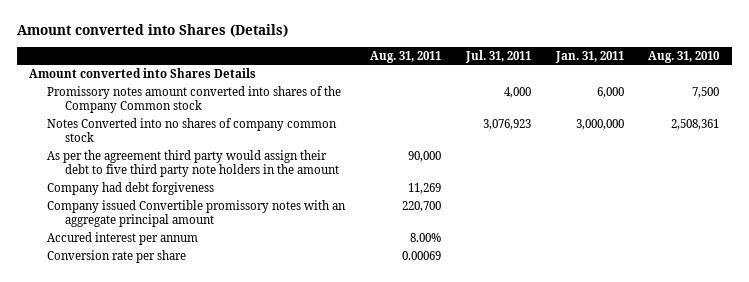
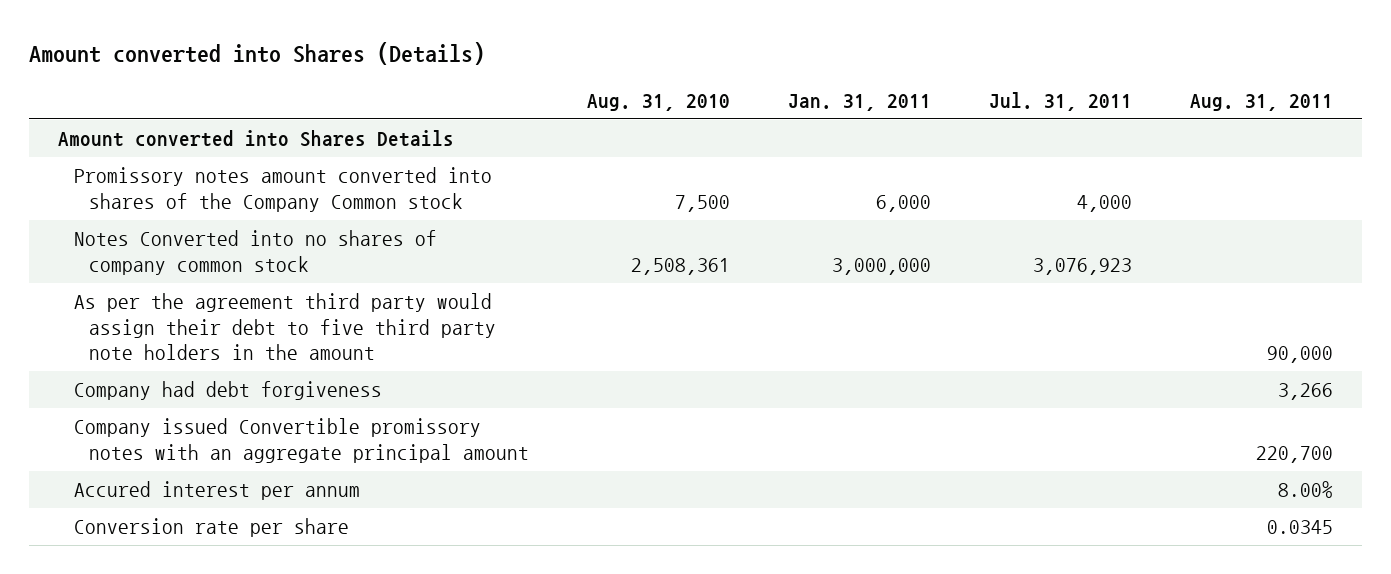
[408,183,442,195] 11,269 -> [1277,383,1333,401] 3,266
[402,251,442,261] 0.00069 -> [1266,520,1333,535] 0.0345

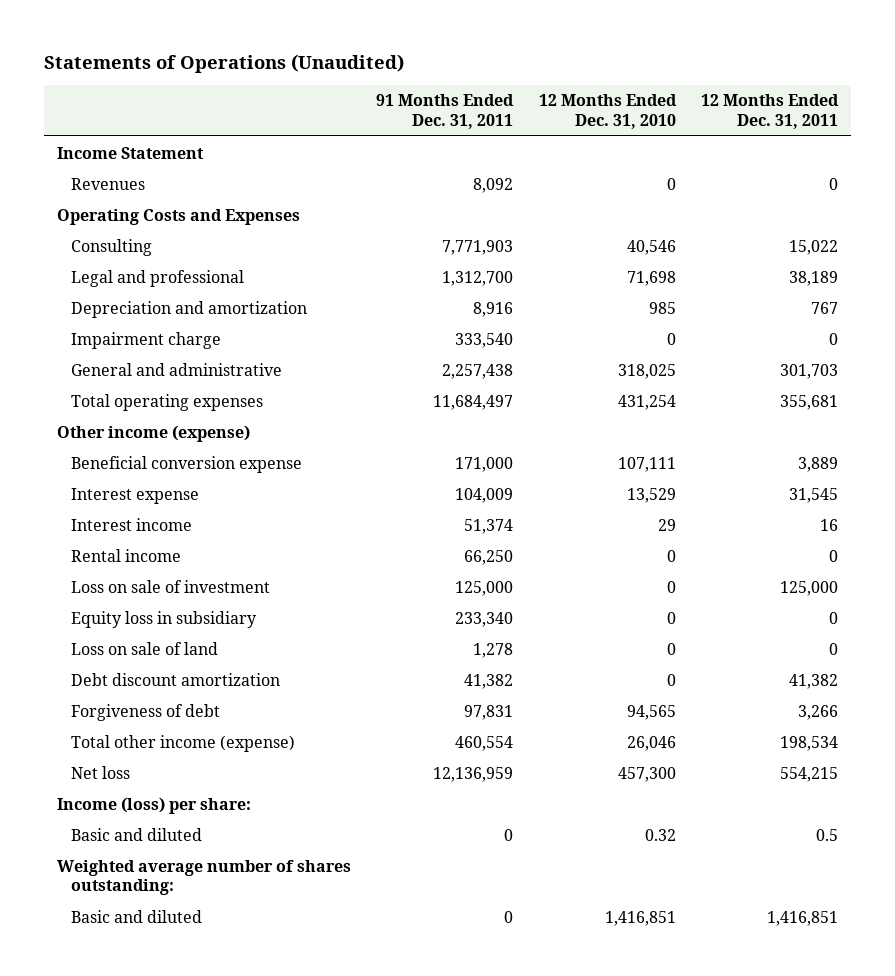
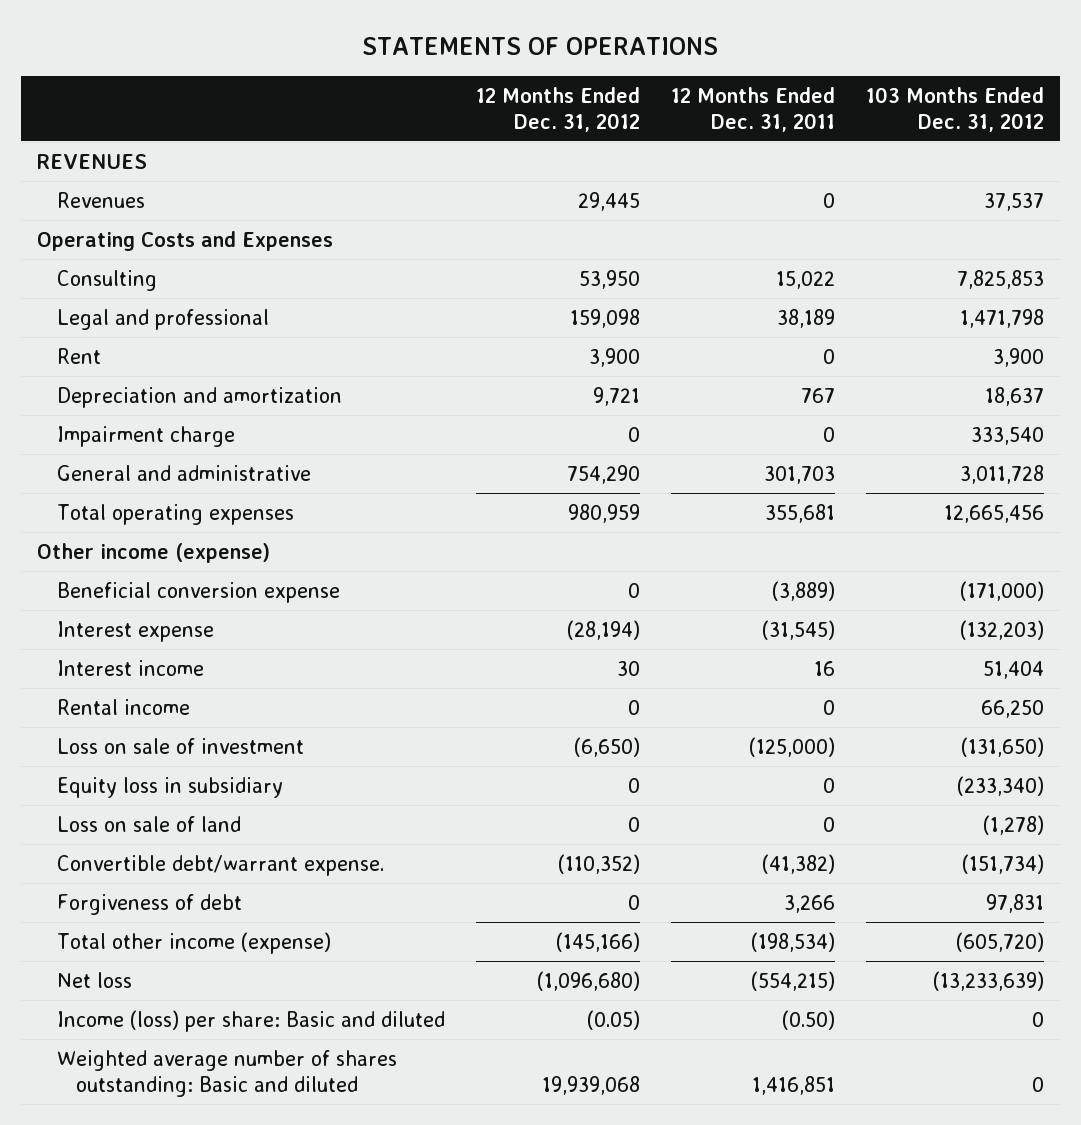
[43,53,404,73] Statements of Operations (Unaudited) -> [362,36,719,55] STATEMENTS OF OPERATIONS
[376,94,515,129] 91 Months Ended Dec. 31, 2011 -> none
[538,94,677,129] 12 Months Ended Dec. 31, 2010 -> none
none -> [475,86,640,132] 12 Months Ended Dec. 31, 2012
none -> [866,86,1045,132] 103 Months Ended Dec. 31, 2012
[56,146,204,159] Income Statement -> none
none -> [36,153,147,169] REVENUES
none -> [56,347,101,364] Rent
[798,456,839,472] 3,889 -> [771,580,835,601] (3,889)
[789,487,839,503] 31,545 -> [761,619,835,640] (31,545)
[780,580,839,596] 125,000 -> [748,736,835,757] (125,000)
[71,672,281,686] Debt discount amortization -> none
none -> [56,854,384,876] Convertible debt/warrant expense.
[56,796,251,814] Income (loss) per share: -> none
[56,859,351,896] Weighted average number of shares outstanding: -> none
[780,735,839,751] 198,534 -> [750,931,835,952] (198,534)
[780,766,839,782] 554,215 -> [750,970,835,991] (554,215)
[71,827,203,841] Basic and diluted -> [56,1009,445,1032] Income (loss) per share: Basic and diluted
[816,828,839,841] 0.5 -> [781,1009,835,1030] (0.50)
[71,909,203,923] Basic and diluted -> [56,1049,397,1097] Weighted average number of shares outstanding: Basic and diluted

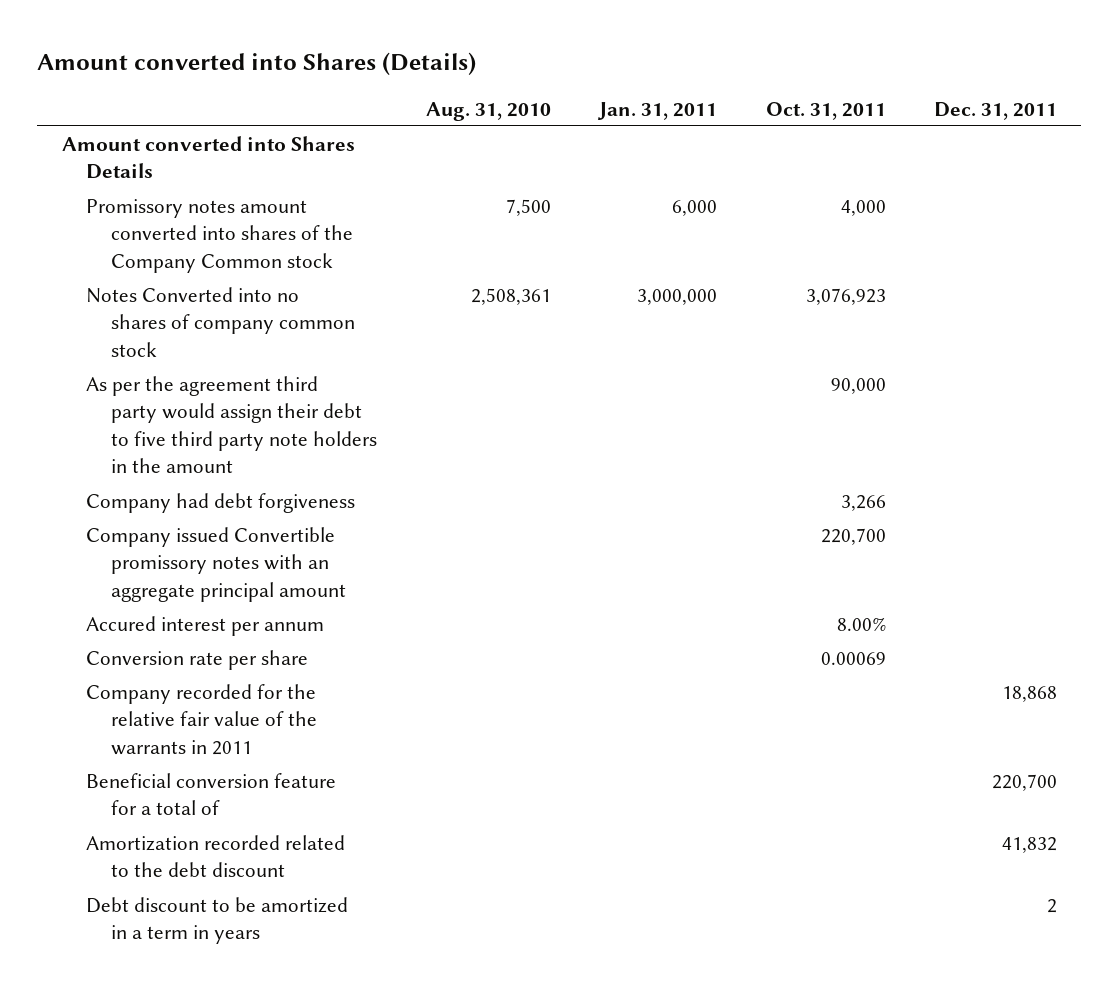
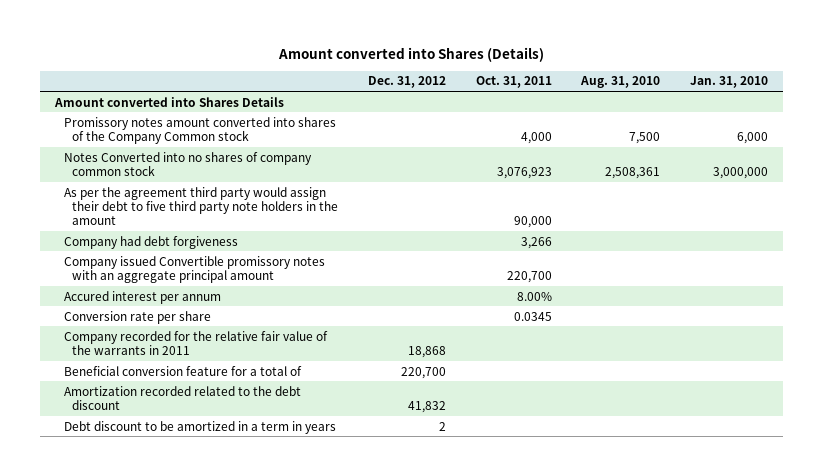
[597,101,718,120] Jan. 31, 2011 -> none
[934,101,1058,120] Dec. 31, 2011 -> none
none -> [367,76,446,89] Dec. 31, 2012
none -> [690,76,769,89] Jan. 31, 2010
[820,652,886,666] 0.00069 -> [513,311,552,321] 0.0345

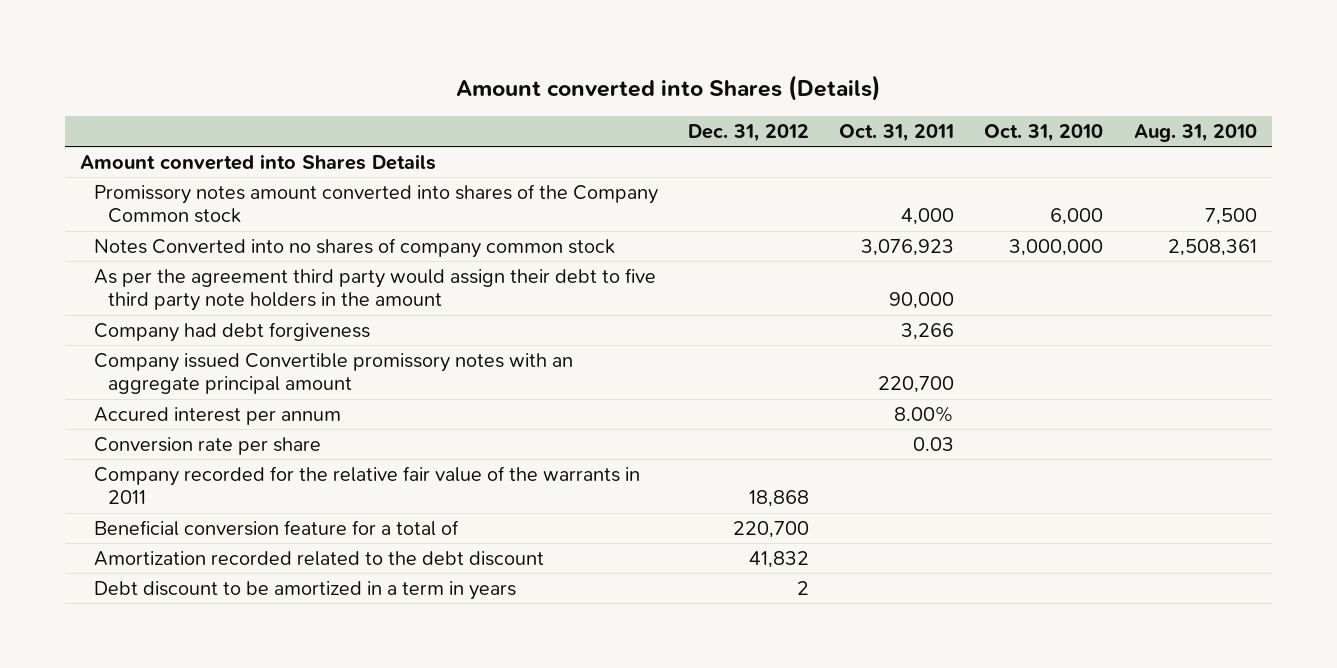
[690,76,769,89] Jan. 31, 2010 -> none
none -> [984,124,1104,143] Oct. 31, 2010
[513,311,552,321] 0.0345 -> [913,436,955,451] 0.03

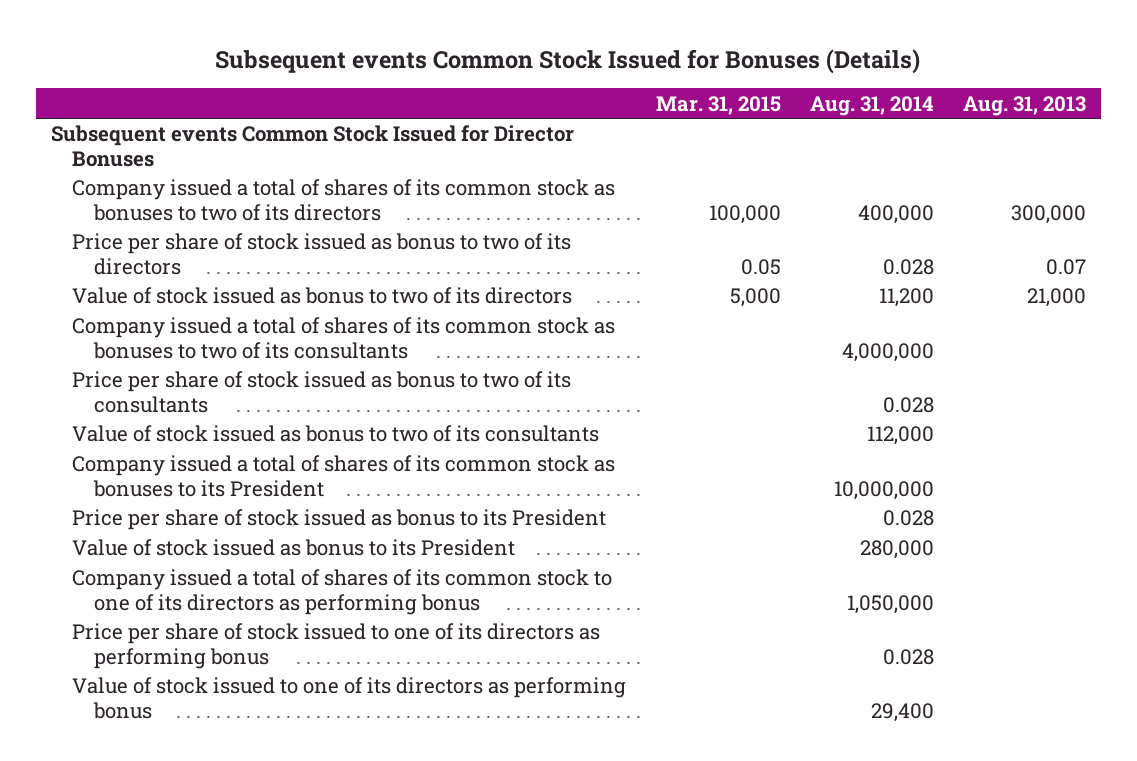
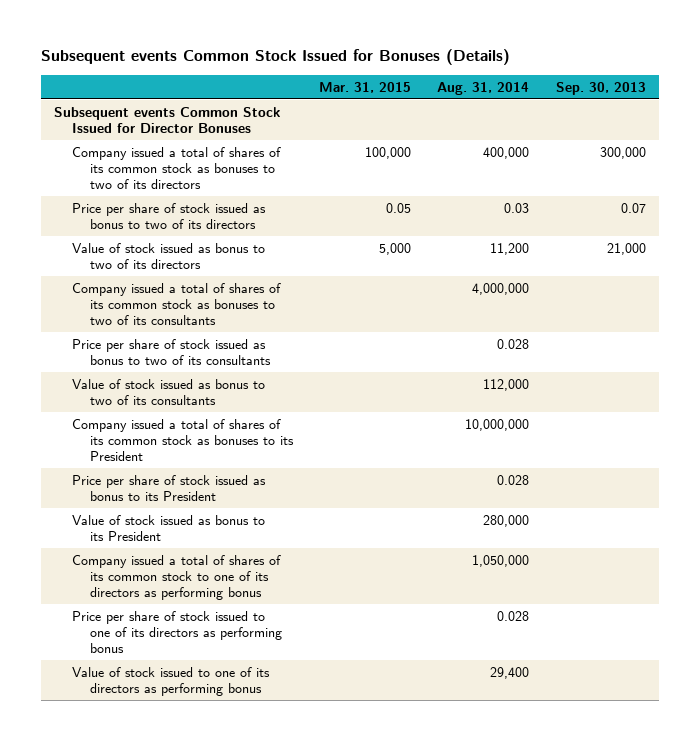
[963,95,1087,116] Aug. 31, 2013 -> none
none -> [555,81,646,95] Sep. 30, 2013
[882,258,934,275] 0.028 -> [504,202,530,213] 0.03

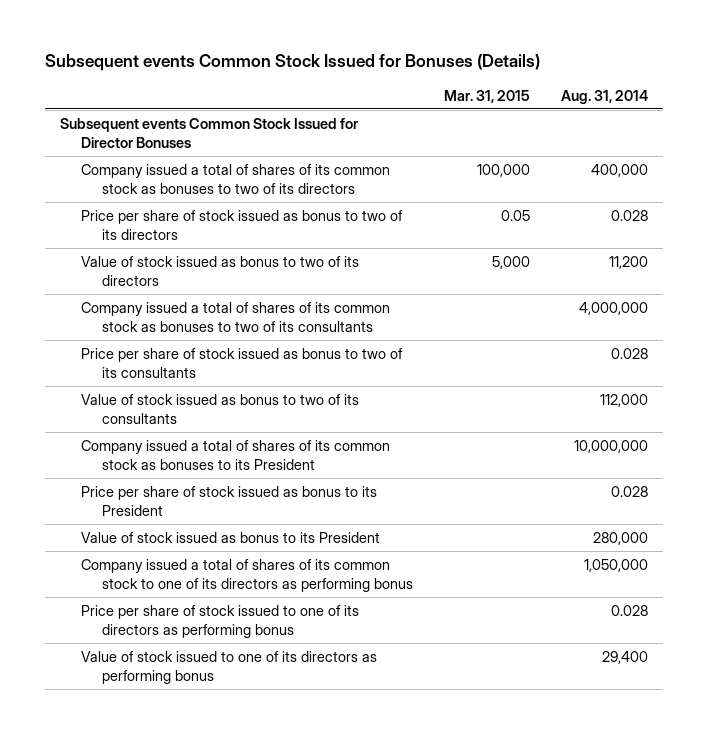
[555,81,646,95] Sep. 30, 2013 -> none
[504,202,530,213] 0.03 -> [610,209,648,221] 0.028

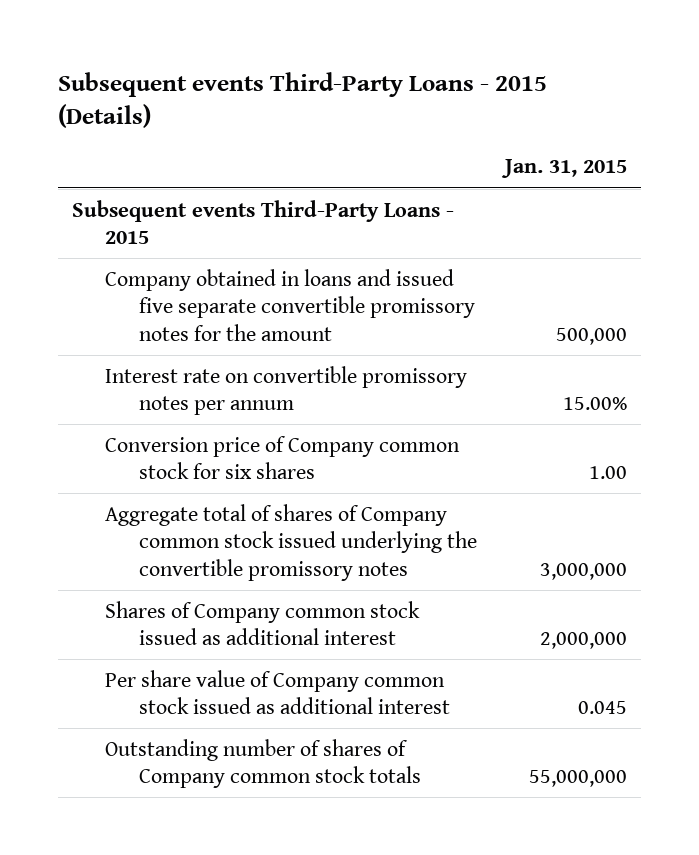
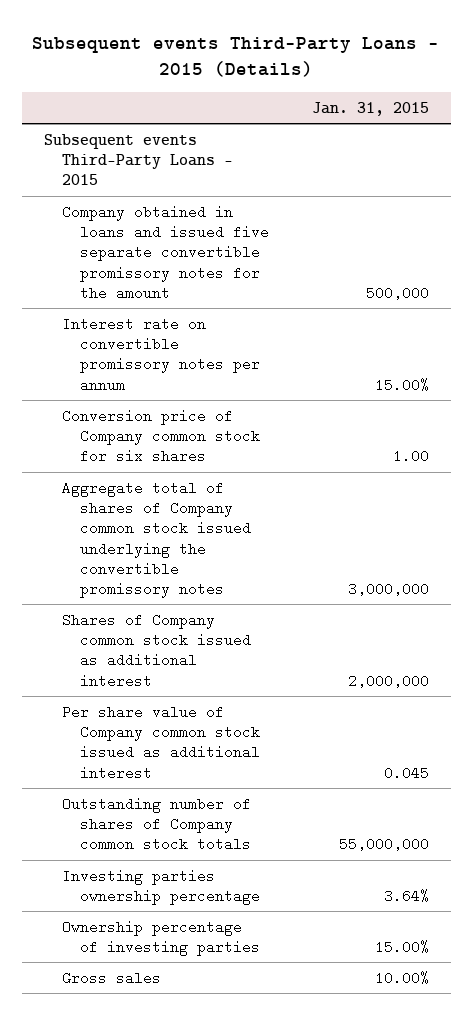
none -> [61,868,260,906] Investing parties ownership percentage
none -> [61,919,260,957] Ownership percentage of investing parties
none -> [61,970,161,985] Gross sales

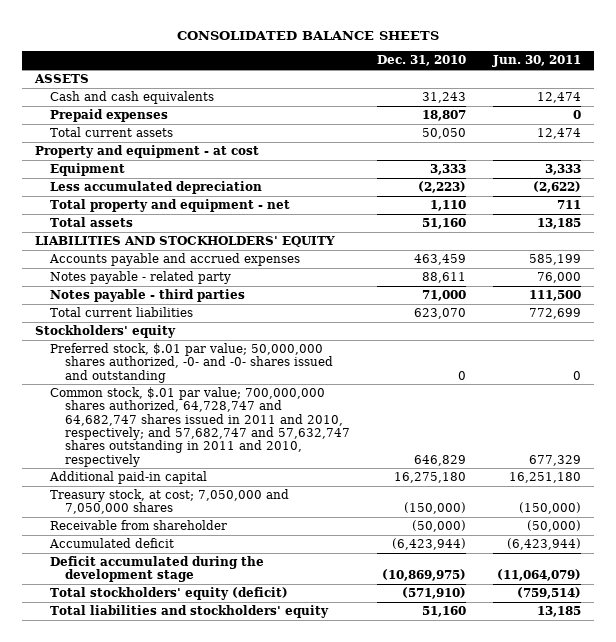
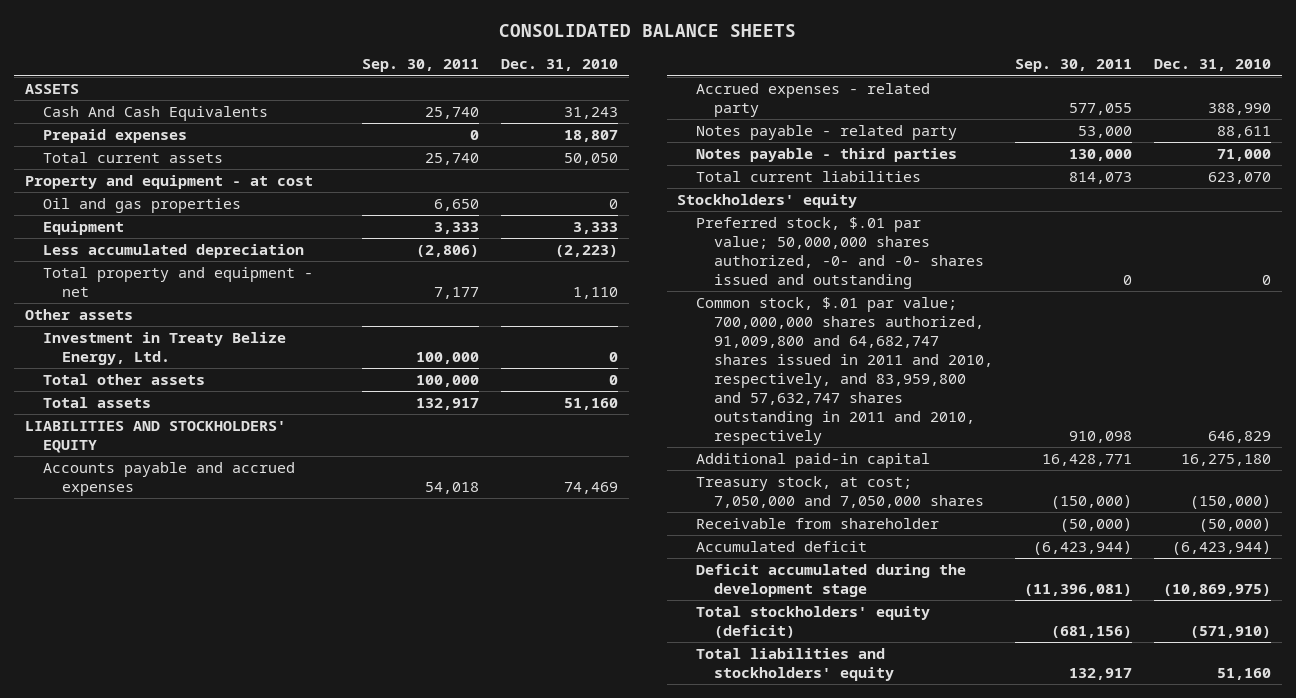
[491,55,581,68] Jun. 30, 2011 -> none
none -> [362,59,480,73] Sep. 30, 2011
[50,91,215,105] Cash and cash equivalents -> [43,105,269,121] Cash And Cash Equivalents
none -> [43,197,242,213] Oil and gas properties
none -> [24,308,133,320] Other assets
none -> [43,331,287,365] Investment in Treaty Belize Energy, Ltd.
none -> [43,373,206,385] Total other assets
[414,254,467,266] 463,459 -> [564,481,619,494] 74,469
none -> [695,82,930,117] Accrued expenses - related party
[50,387,351,467] Common stock, $.01 par value; 700,000,000 shares authorized, 64,728,747 and 64,682,747 shares issued in 2011 and 2010, respectively; and 57,682,747 and 57,632,747 shares outstanding in 2011 and 2010, respectively -> [695,296,994,445] Common stock, $.01 par value; 700,000,000 shares authorized, 91,009,800 and 64,682,747 shares issued in 2011 and 2010, respectively, and 83,959,800 and 57,632,747 shares outstanding in 2011 and 2010, respectively

